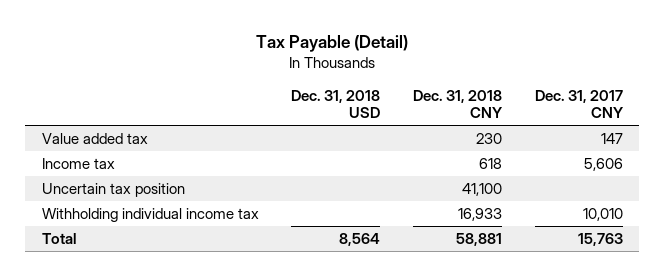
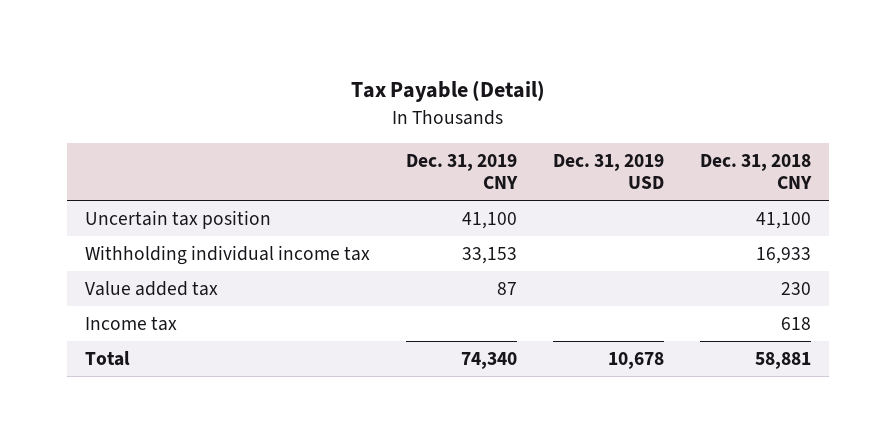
[291,89,381,119] Dec. 31, 2018 USD -> none
[534,89,624,119] Dec. 31, 2017 CNY -> none
none -> [406,153,519,190] Dec. 31, 2019 CNY
none -> [553,153,665,190] Dec. 31, 2019 USD
[41,132,148,144] Value added tax -> [85,280,219,296] Value added tax
[41,157,115,169] Income tax -> [85,315,178,331] Income tax

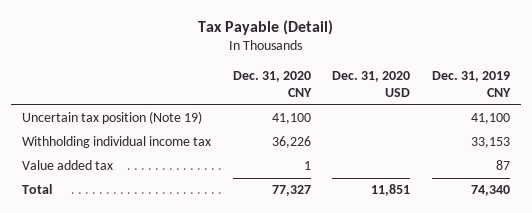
[553,153,665,190] Dec. 31, 2019 USD -> none
[699,153,812,190] Dec. 31, 2018 CNY -> none
none -> [232,71,312,98] Dec. 31, 2020 CNY
none -> [332,71,411,98] Dec. 31, 2020 USD
[85,209,272,229] Uncertain tax position -> [22,111,203,125] Uncertain tax position (Note 19)
[85,315,178,331] Income tax -> none

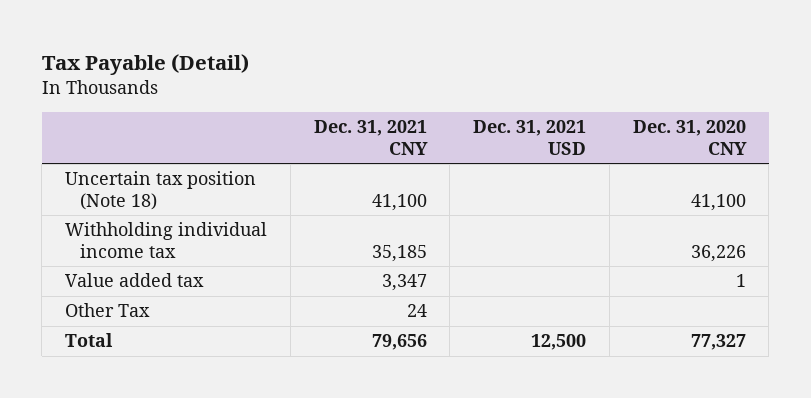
[332,71,411,98] Dec. 31, 2020 USD -> none
[432,71,512,98] Dec. 31, 2019 CNY -> none
none -> [313,120,428,155] Dec. 31, 2021 CNY
none -> [473,120,587,155] Dec. 31, 2021 USD
[22,111,203,125] Uncertain tax position (Note 19) -> [65,171,257,210] Uncertain tax position (Note 18)
none -> [65,303,151,318] Other Tax

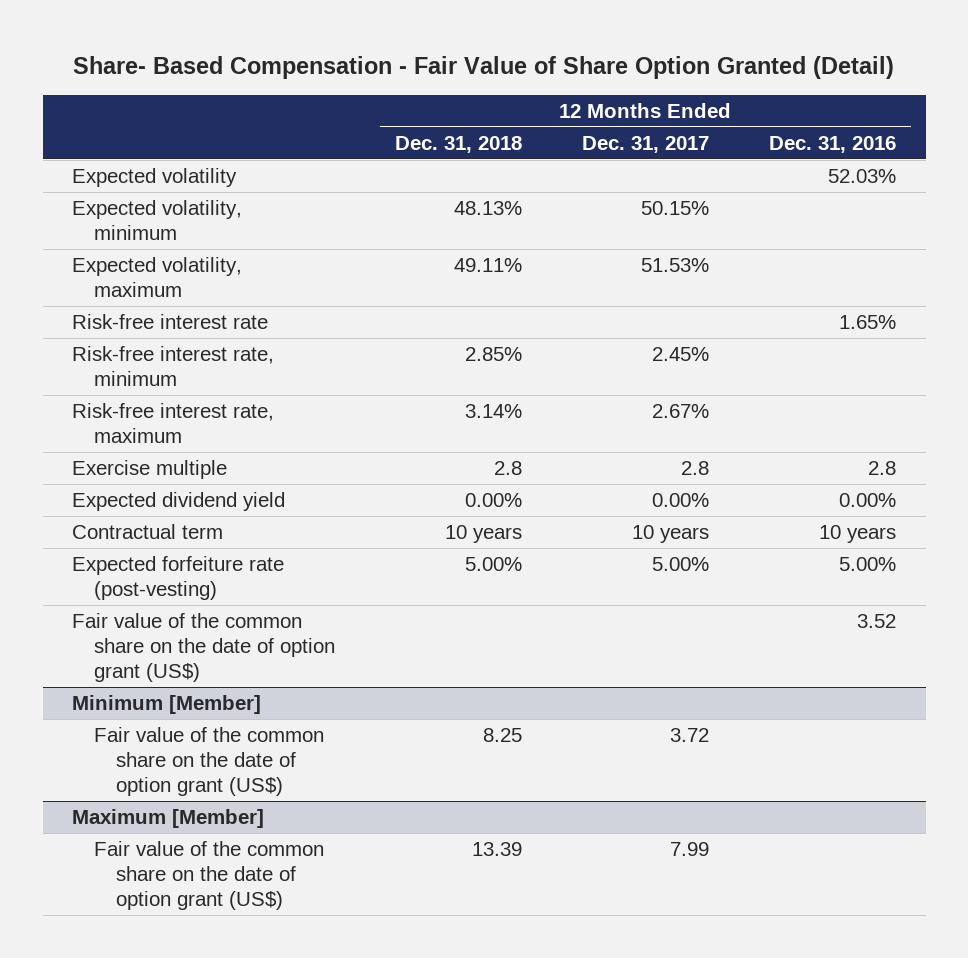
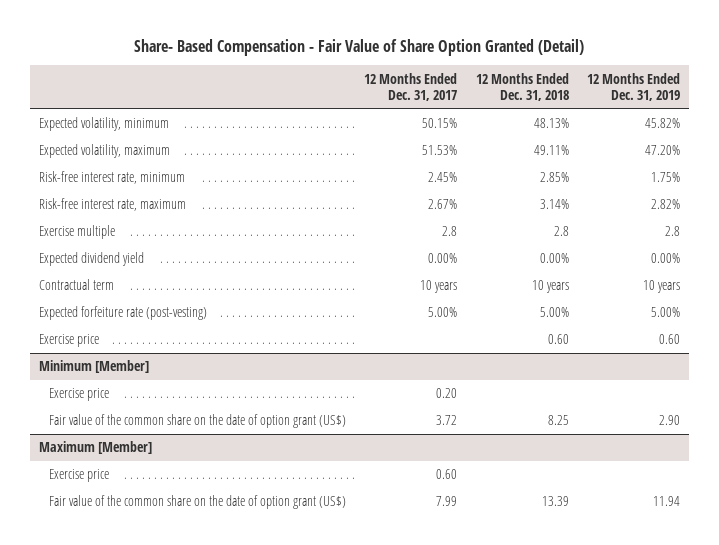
[768,135,896,153] Dec. 31, 2016 -> none
none -> [586,72,680,102] 12 Months Ended Dec. 31, 2019
[72,168,238,188] Expected volatility -> none
[72,314,269,330] Risk-free interest rate -> none
[72,613,336,683] Fair value of the common share on the date of option grant (US$) -> none
none -> [38,334,99,348] Exercise price
none -> [49,388,110,402] Exercise price
none -> [49,469,110,483] Exercise price

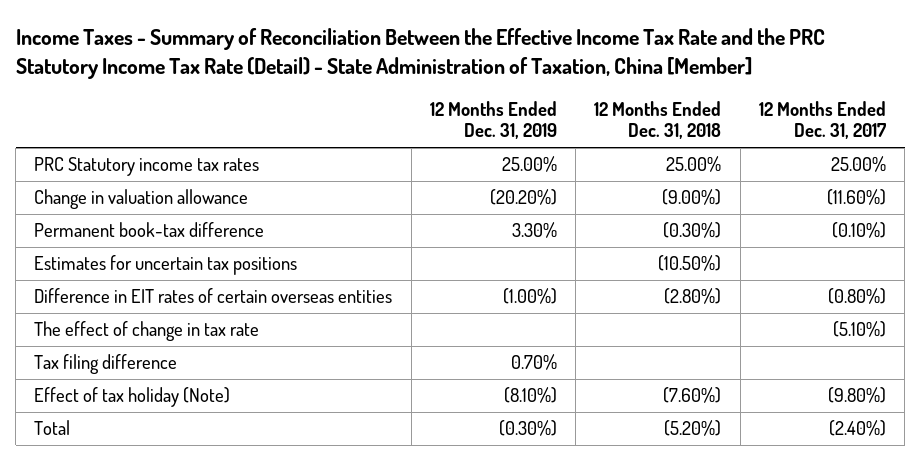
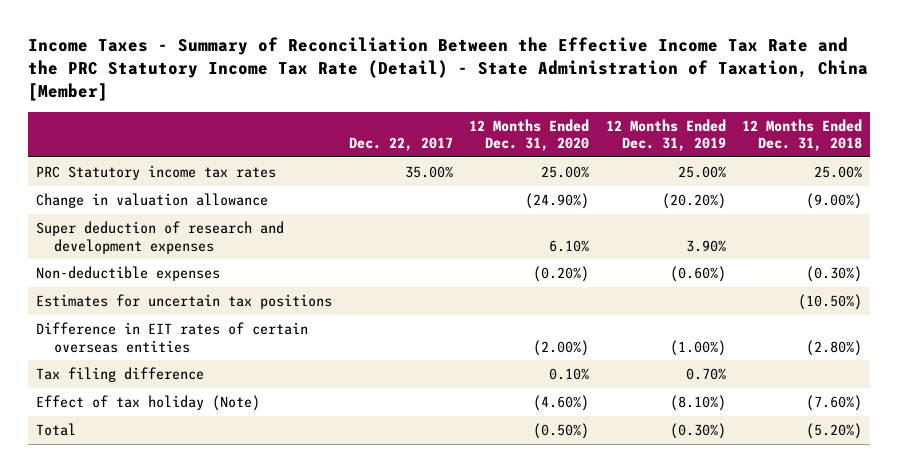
[758,100,886,140] 12 Months Ended Dec. 31, 2017 -> none
none -> [348,137,453,152] Dec. 22, 2017
none -> [469,118,590,152] 12 Months Ended Dec. 31, 2020
[34,222,265,238] Permanent book-tax difference -> none
none -> [36,221,285,254] Super deduction of research and development expenses
none -> [36,266,221,282] Non-deductible expenses
[34,321,260,342] The effect of change in tax rate -> none

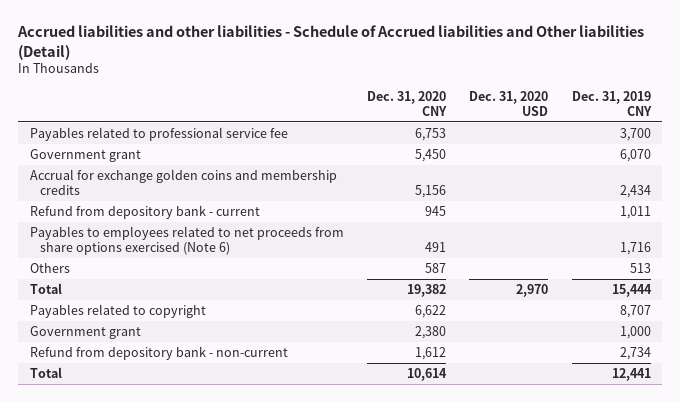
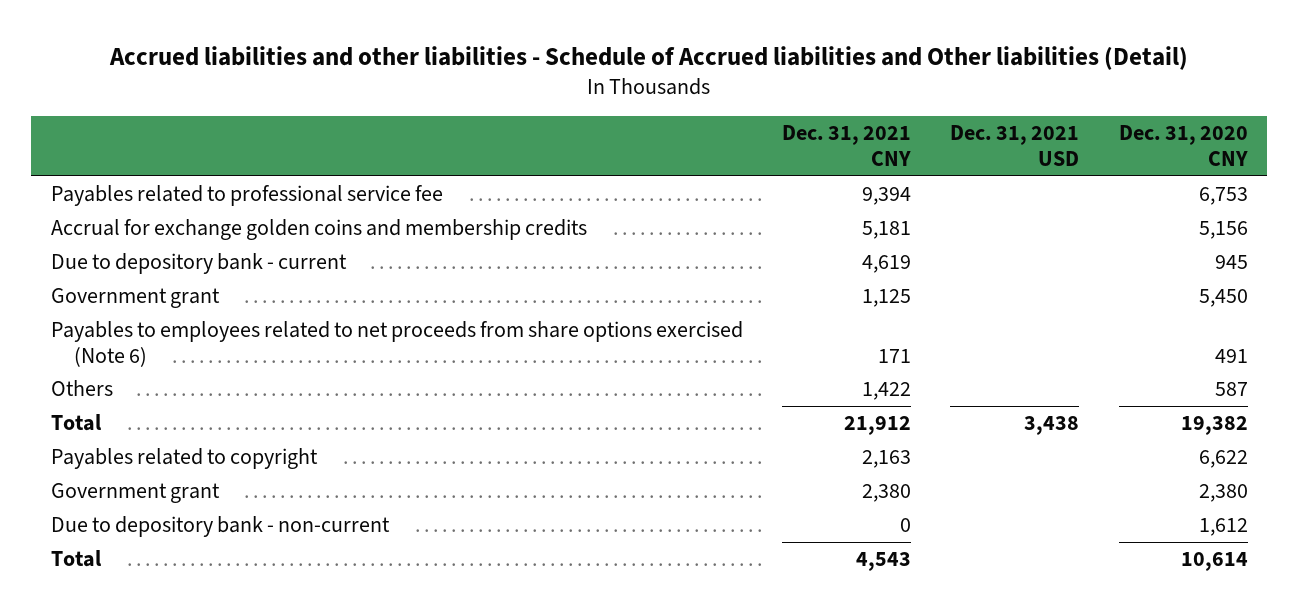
[469,90,549,116] Dec. 31, 2020 USD -> none
[571,90,652,116] Dec. 31, 2019 CNY -> none
none -> [781,125,911,166] Dec. 31, 2021 CNY
none -> [950,125,1080,166] Dec. 31, 2021 USD
[29,205,260,220] Refund from depository bank - current -> [50,253,347,275] Due to depository bank - current
[29,149,141,163] Government grant -> [50,288,220,309] Government grant
[29,346,288,361] Refund from depository bank - non-current -> [50,516,390,538] Due to depository bank - non-current

